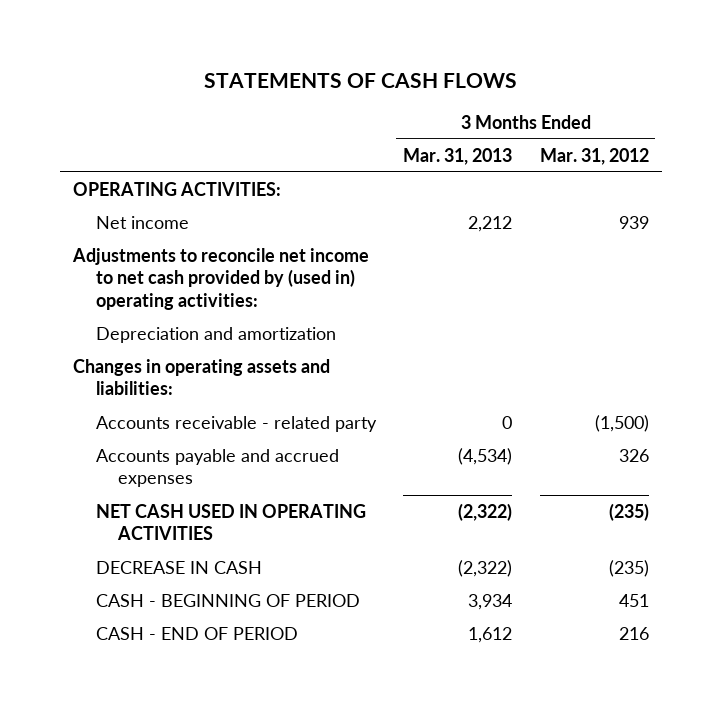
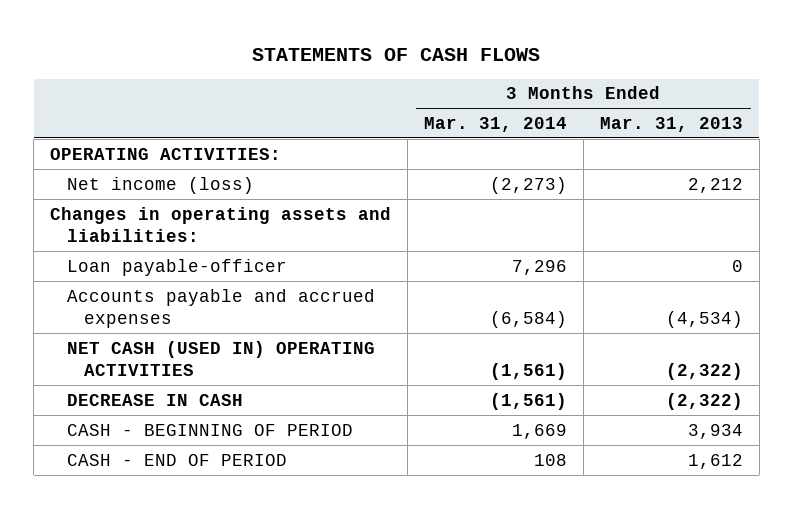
[539,147,649,165] Mar. 31, 2012 -> none
none -> [423,116,567,132] Mar. 31, 2014
[72,248,370,310] Adjustments to reconcile net income to net cash provided by (used in) operating activities: -> none
[95,327,336,344] Depreciation and amortization -> none
[95,216,189,230] Net income -> [66,176,254,194] Net income (loss)
[95,416,377,433] Accounts receivable - related party -> none
none -> [66,258,287,276] Loan payable-officer
[95,504,366,541] NET CASH USED IN OPERATING ACTIVITIES -> [66,340,375,377] NET CASH (USED IN) OPERATING ACTIVITIES

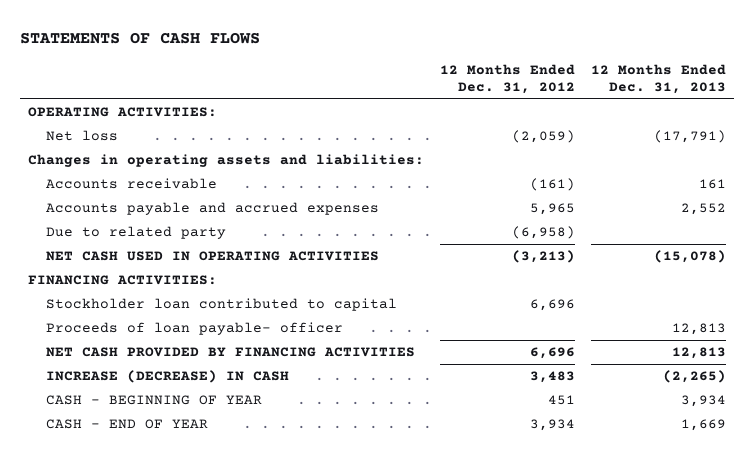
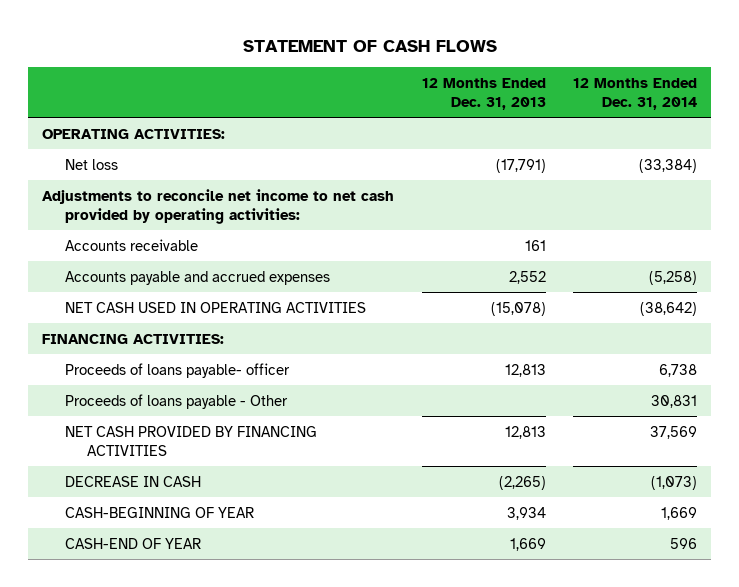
[19,31,260,44] STATEMENTS OF CASH FLOWS -> [242,39,497,52] STATEMENT OF CASH FLOWS
[439,63,575,95] 12 Months Ended Dec. 31, 2012 -> none
none -> [573,77,698,110] 12 Months Ended Dec. 31, 2014
[27,154,424,168] Changes in operating assets and liabilities: -> none
none -> [42,188,395,224] Adjustments to reconcile net income to net cash provided by operating activities:
[46,226,227,240] Due to related party -> none
[46,298,398,312] Stockholder loan contributed to capital -> none
[46,322,344,336] Proceeds of loan payable- officer -> [64,362,290,378] Proceeds of loans payable- officer
none -> [64,393,288,409] Proceeds of loans payable - Other
[46,370,290,384] INCREASE (DECREASE) IN CASH -> [64,475,201,487] DECREASE IN CASH
[46,395,263,406] CASH - BEGINNING OF YEAR -> [64,506,254,518] CASH-BEGINNING OF YEAR
[46,419,209,430] CASH - END OF YEAR -> [64,537,201,549] CASH-END OF YEAR

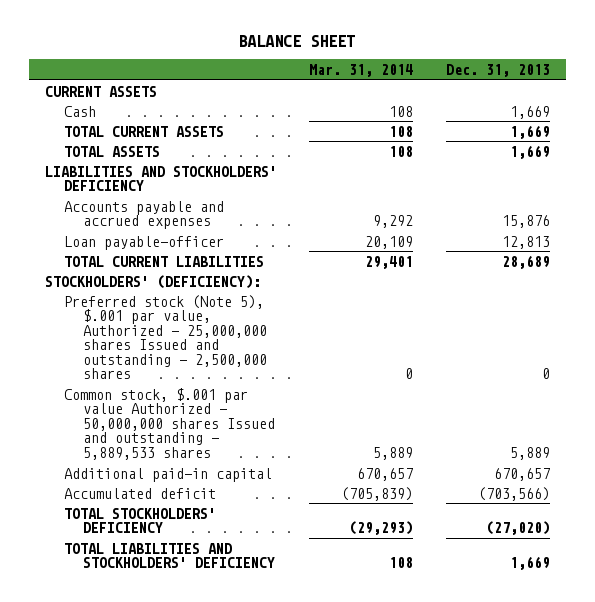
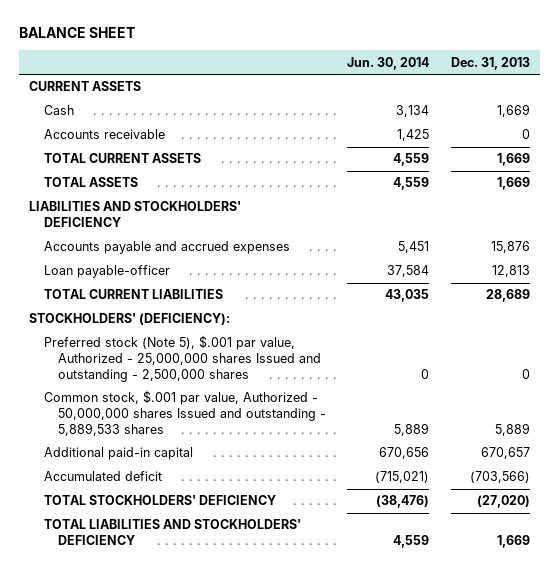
[309,63,414,77] Mar. 31, 2014 -> none
none -> [347,56,430,70] Jun. 30, 2014
none -> [43,129,165,140] Accounts receivable
[63,387,275,460] Common stock, $.001 par value Authorized - 50,000,000 shares Issued and outstanding - 5,889,533 shares -> [43,390,326,436] Common stock, $.001 par value, Authorized - 50,000,000 shares Issued and outstanding - 5,889,533 shares

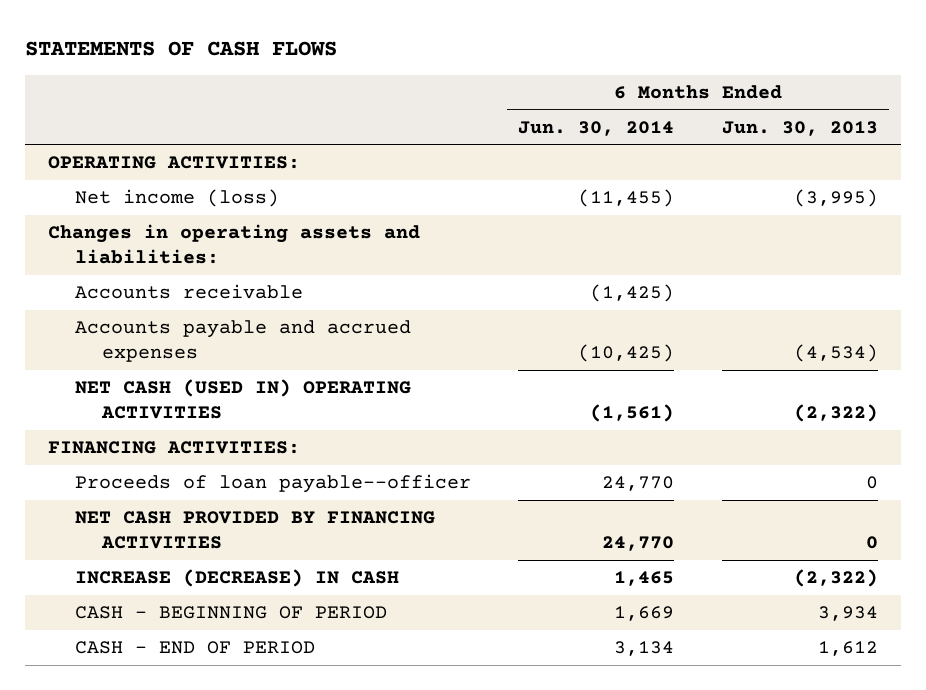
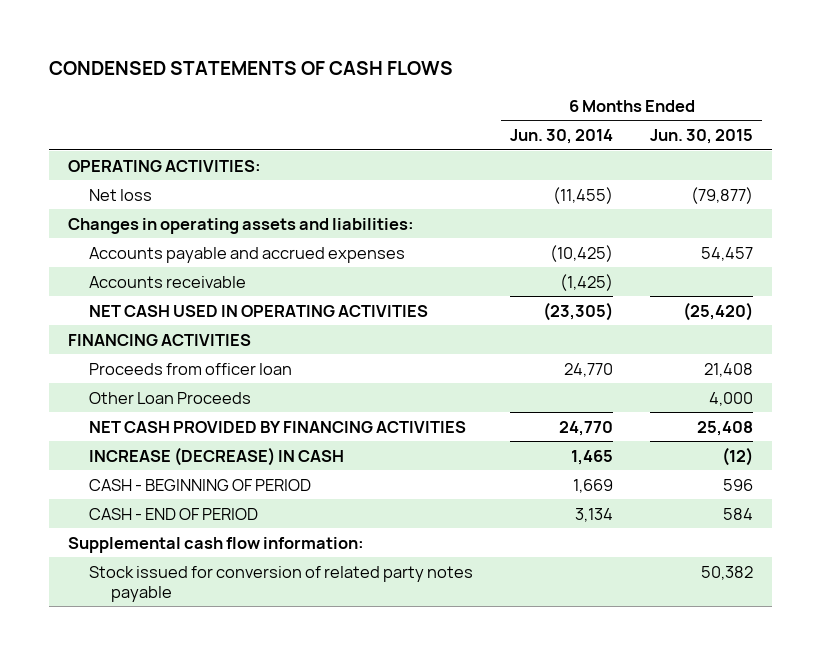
[24,41,337,57] STATEMENTS OF CASH FLOWS -> [49,61,454,76] CONDENSED STATEMENTS OF CASH FLOWS
[721,120,878,136] Jun. 30, 2013 -> none
none -> [650,129,754,145] Jun. 30, 2015
[75,189,280,208] Net income (loss) -> [89,188,153,201] Net loss
[75,284,304,300] Accounts receivable -> [89,275,247,288] Accounts receivable
[75,379,412,420] NET CASH (USED IN) OPERATING ACTIVITIES -> [89,304,429,317] NET CASH USED IN OPERATING ACTIVITIES
[590,404,675,423] (1,561) -> [543,301,614,321] (23,305)
[48,441,301,455] FINANCING ACTIVITIES: -> [67,333,251,346] FINANCING ACTIVITIES
[75,474,472,494] Proceeds of loan payable--officer -> [89,362,293,375] Proceeds from officer loan
none -> [89,391,252,404] Other Loan Proceeds
none -> [67,536,364,553] Supplemental cash flow information:
none -> [89,565,474,602] Stock issued for conversion of related party notes payable

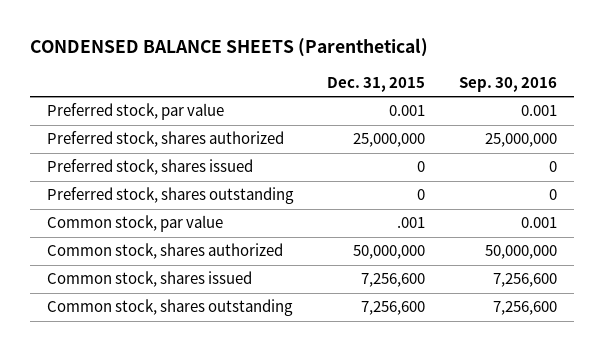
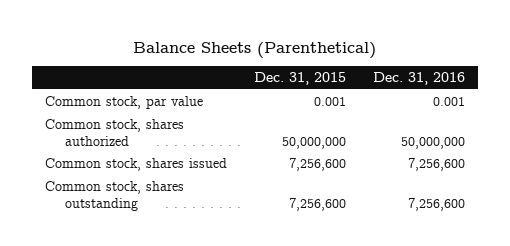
[29,38,428,58] CONDENSED BALANCE SHEETS (Parenthetical) -> [133,41,377,59] Balance Sheets (Parenthetical)
[458,76,557,92] Sep. 30, 2016 -> none
none -> [372,72,465,86] Dec. 31, 2016
[46,103,224,121] Preferred stock, par value -> none
[46,131,284,148] Preferred stock, shares authorized -> none
[46,159,253,176] Preferred stock, shares issued -> none
[46,187,294,205] Preferred stock, shares outstanding -> none
[396,217,425,229] .001 -> [314,96,347,106] 0.001

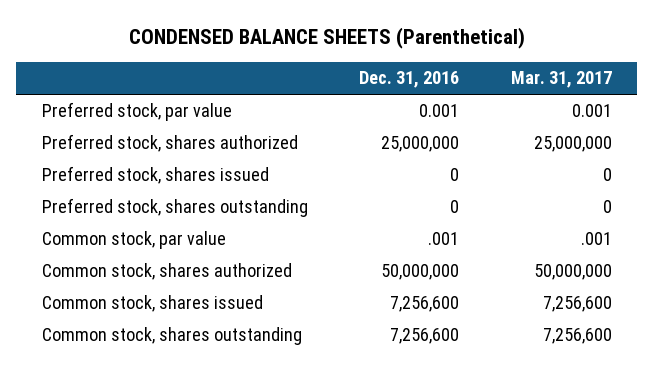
[133,41,377,59] Balance Sheets (Parenthetical) -> [128,27,525,50] CONDENSED BALANCE SHEETS (Parenthetical)
[254,72,347,86] Dec. 31, 2015 -> none
none -> [510,71,612,89] Mar. 31, 2017
none -> [41,102,232,122] Preferred stock, par value
none -> [41,134,298,153] Preferred stock, shares authorized
none -> [41,166,269,185] Preferred stock, shares issued
none -> [41,198,308,218] Preferred stock, shares outstanding
[432,96,465,106] 0.001 -> [428,232,460,246] .001

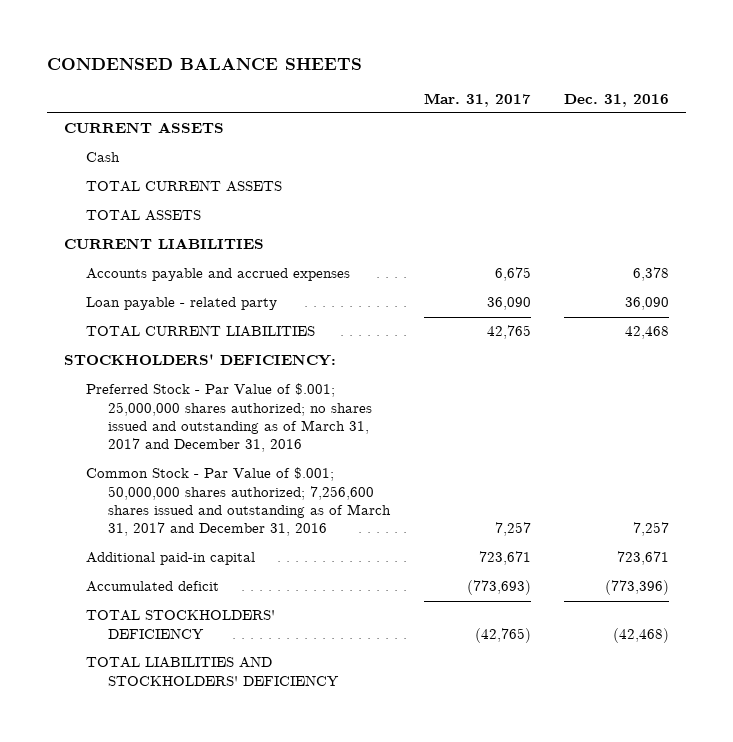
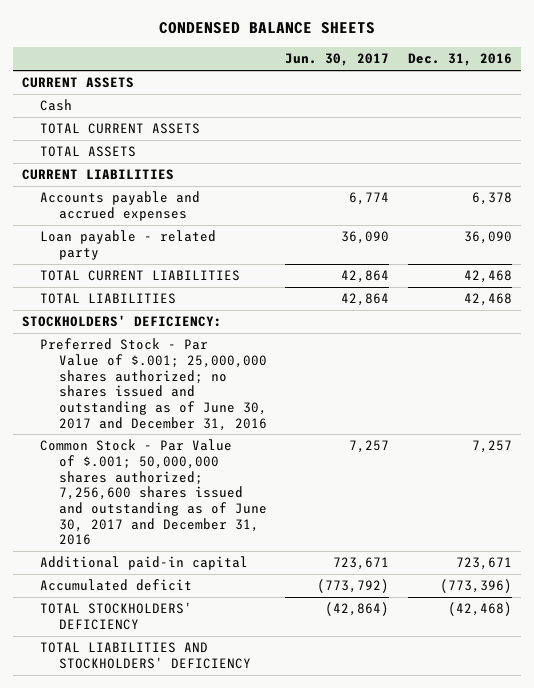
[423,92,531,107] Mar. 31, 2017 -> none
none -> [285,53,390,67] Jun. 30, 2017
none -> [40,293,177,305] TOTAL LIABILITIES
[85,383,373,453] Preferred Stock - Par Value of $.001; 25,000,000 shares authorized; no shares issued and outstanding as of March 31, 2017 and December 31, 2016 -> [40,338,268,431] Preferred Stock - Par Value of $.001; 25,000,000 shares authorized; no shares issued and outstanding as of June 30, 2017 and December 31, 2016
[85,467,392,537] Common Stock - Par Value of $.001; 50,000,000 shares authorized; 7,256,600 shares issued and outstanding as of March 31, 2017 and December 31, 2016 -> [40,439,268,546] Common Stock - Par Value of $.001; 50,000,000 shares authorized; 7,256,600 shares issued and outstanding as of June 30, 2017 and December 31, 2016

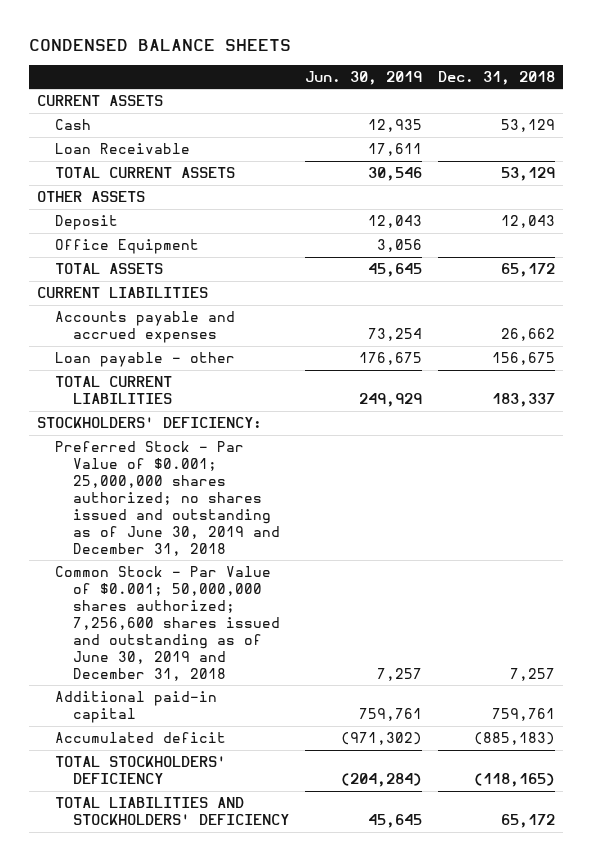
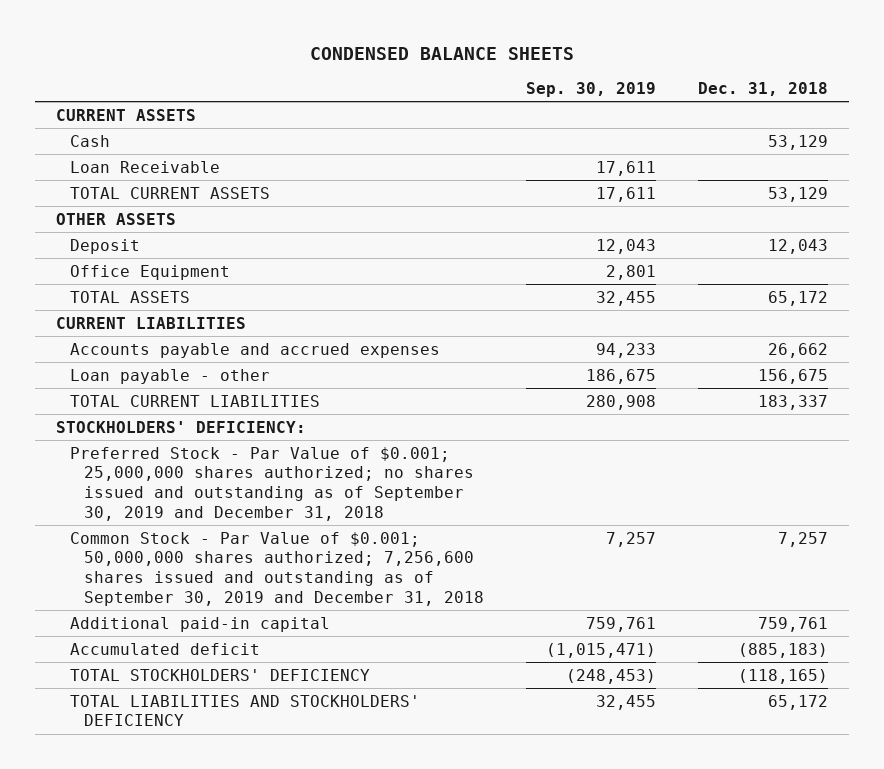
[304,70,422,85] Jun. 30, 2019 -> none
none -> [525,81,656,97] Sep. 30, 2019
[55,441,280,556] Preferred Stock - Par Value of $0.001; 25,000,000 shares authorized; no shares issued and outstanding as of June 30, 2019 and December 31, 2018 -> [70,446,474,521] Preferred Stock - Par Value of $0.001; 25,000,000 shares authorized; no shares issued and outstanding as of September 30, 2019 and December 31, 2018
[55,566,280,681] Common Stock - Par Value of $0.001; 50,000,000 shares authorized; 7,256,600 shares issued and outstanding as of June 30, 2019 and December 31, 2018 -> [70,531,484,606] Common Stock - Par Value of $0.001; 50,000,000 shares authorized; 7,256,600 shares issued and outstanding as of September 30, 2019 and December 31, 2018

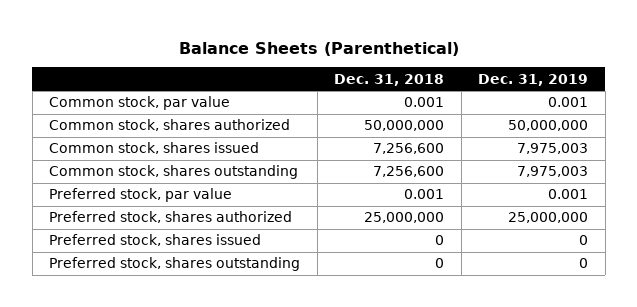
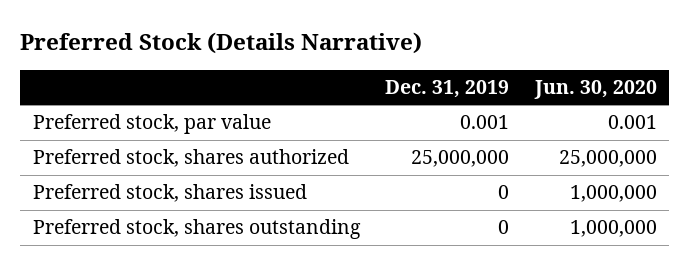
[178,41,459,56] Balance Sheets (Parenthetical) -> [19,32,422,55] Preferred Stock (Details Narrative)
[334,73,445,86] Dec. 31, 2018 -> none
none -> [533,80,657,100] Jun. 30, 2020
[49,96,231,111] Common stock, par value -> none
[49,119,291,132] Common stock, shares authorized -> none
[49,142,260,155] Common stock, shares issued -> none
[49,165,299,180] Common stock, shares outstanding -> none

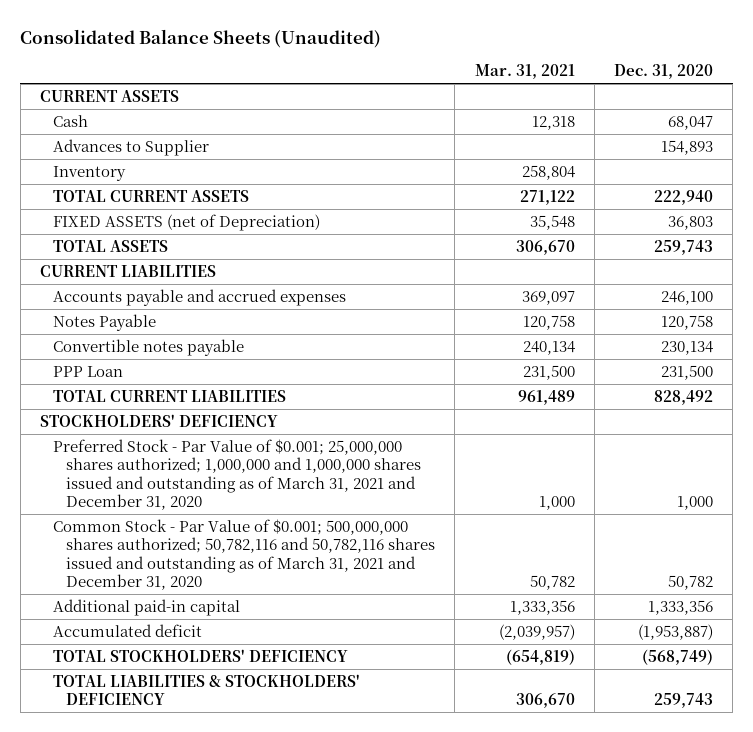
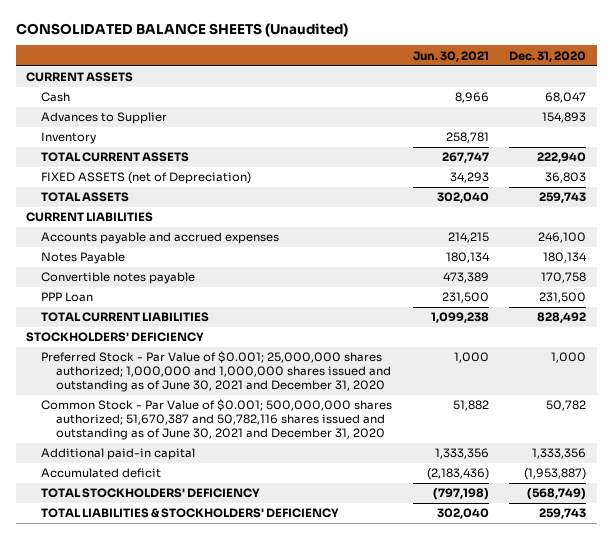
[20,28,382,48] Consolidated Balance Sheets (Unaudited) -> [15,22,348,37] CONSOLIDATED BALANCE SHEETS (Unaudited)
[474,64,575,80] Mar. 31, 2021 -> none
none -> [412,50,489,62] Jun. 30, 2021
[661,314,714,330] 120,758 -> [543,252,588,264] 180,134
[661,340,714,355] 230,134 -> [541,272,587,284] 170,758
[53,438,422,511] Preferred Stock - Par Value of $0.001; 25,000,000 shares authorized; 1,000,000 and 1,000,000 shares issued and outstanding as of March 31, 2021 and December 31, 2020 -> [40,351,391,393] Preferred Stock - Par Value of $0.001; 25,000,000 shares authorized; 1,000,000 and 1,000,000 shares issued and outstanding as of June 30, 2021 and December 31, 2020
[53,518,436,591] Common Stock - Par Value of $0.001; 500,000,000 shares authorized; 50,782,116 and 50,782,116 shares issued and outstanding as of March 31, 2021 and December 31, 2020 -> [40,399,392,441] Common Stock - Par Value of $0.001; 500,000,000 shares authorized; 51,670,387 and 50,782,116 shares issued and outstanding as of June 30, 2021 and December 31, 2020

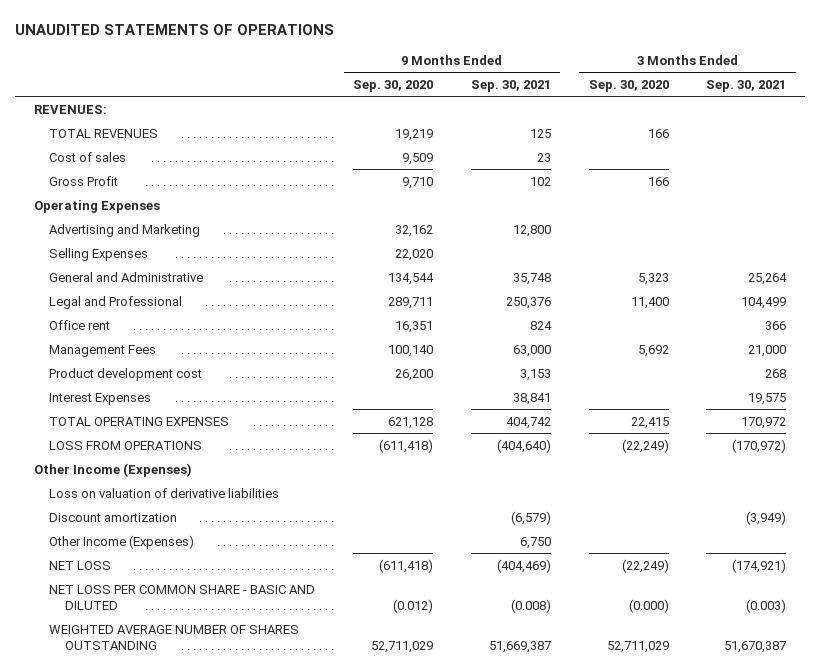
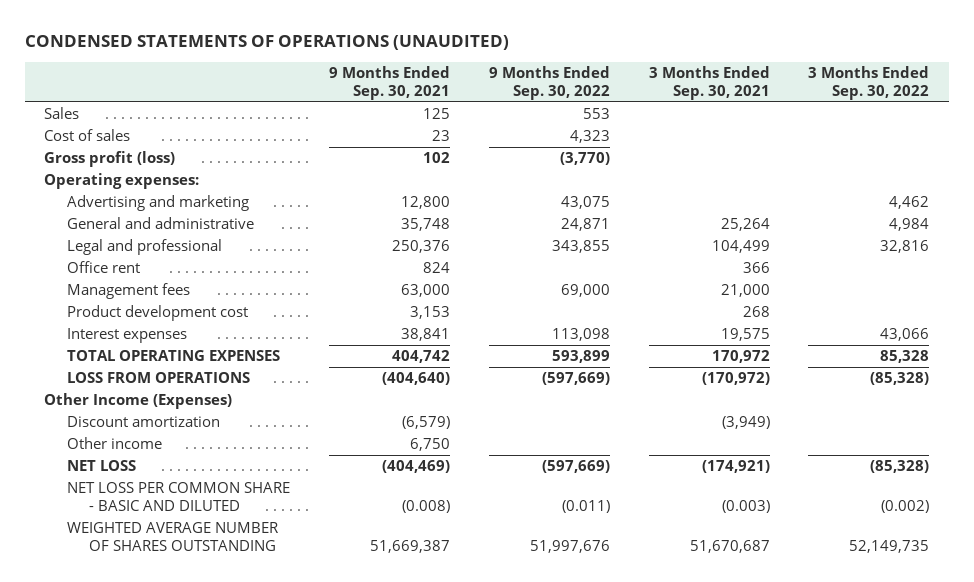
[14,23,334,35] UNAUDITED STATEMENTS OF OPERATIONS -> [25,35,510,51] CONDENSED STATEMENTS OF OPERATIONS (UNAUDITED)
[353,79,434,92] Sep. 30, 2020 -> none
[588,79,669,92] Sep. 30, 2020 -> none
none -> [488,65,610,100] 9 Months Ended Sep. 30, 2022
none -> [808,65,930,100] 3 Months Ended Sep. 30, 2022
[33,104,107,114] REVENUES: -> none
[49,128,159,138] TOTAL REVENUES -> [44,106,80,119] Sales
[49,247,149,261] Selling Expenses -> none
[49,175,119,186] Gross Profit -> [44,150,176,167] Gross profit (loss)
[33,199,160,213] Operating Expenses -> [44,172,200,189] Operating expenses:
[49,223,201,237] Advertising and Marketing -> [66,194,249,211] Advertising and marketing
[49,271,204,282] General and Administrative -> [66,216,254,229] General and administrative
[49,295,183,309] Legal and Professional -> [66,238,222,255] Legal and professional
[49,344,157,357] Management Fees -> [66,282,190,299] Management fees
[49,392,152,405] Interest Expenses -> [66,327,187,343] Interest expenses
[49,487,280,498] Loss on valuation of derivative liabilities -> none
[49,534,195,549] Other Income (Expenses) -> [66,436,162,449] Other income
[724,640,787,653] 51,670,387 -> [689,540,770,554] 51,670,687

